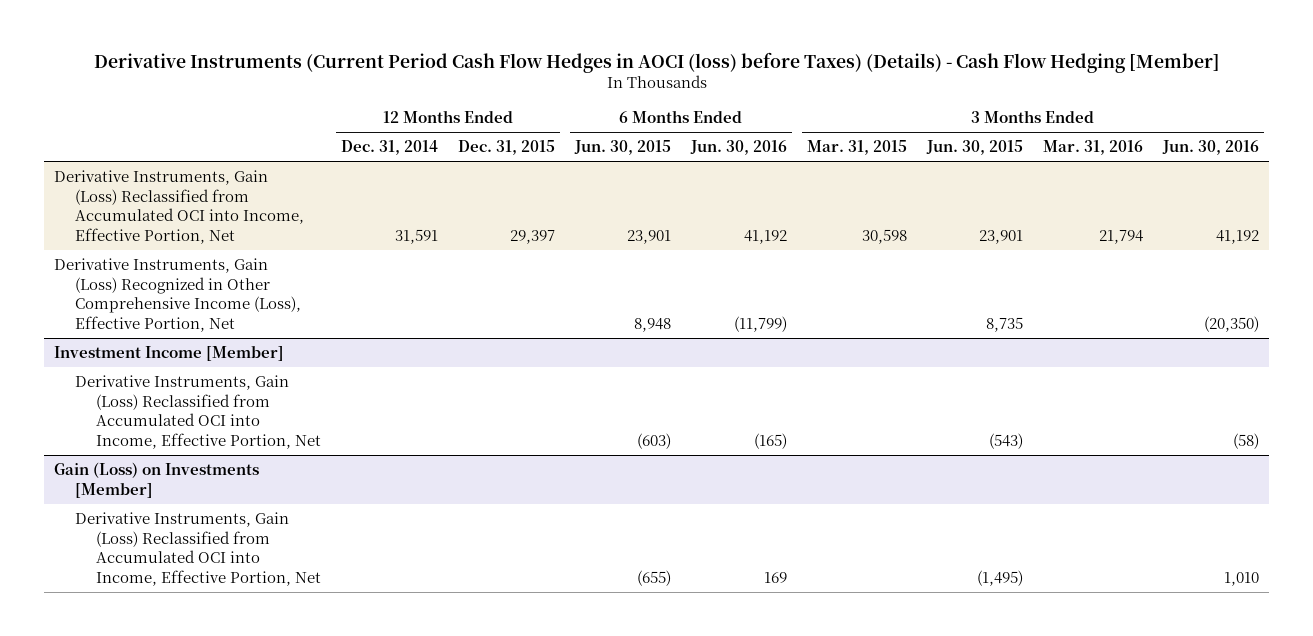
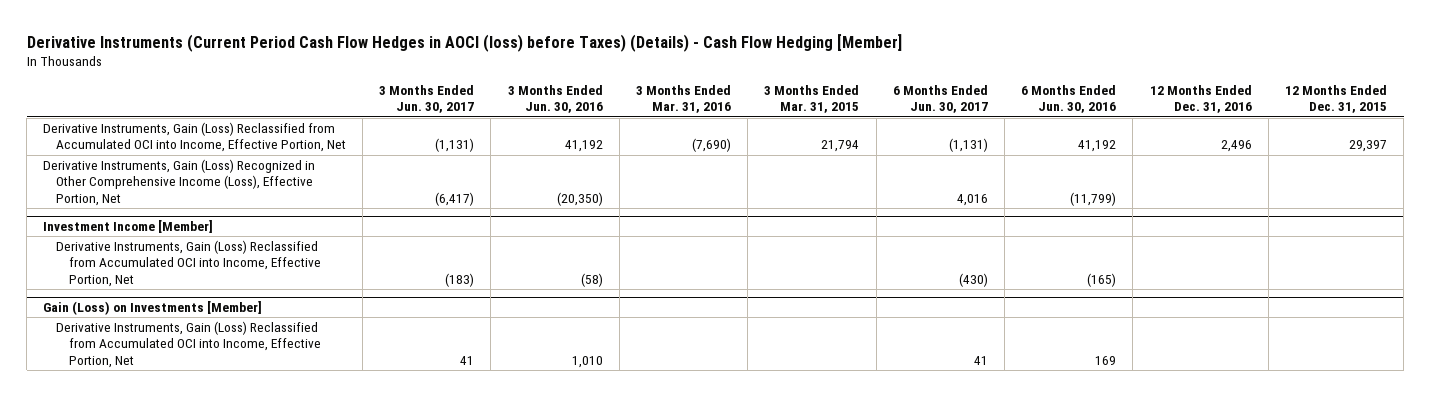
[340,140,438,156] Dec. 31, 2014 -> none
[573,140,671,156] Jun. 30, 2015 -> none
[925,140,1023,156] Jun. 30, 2015 -> none
none -> [379,85,475,114] 3 Months Ended Jun. 30, 2017
none -> [892,85,988,114] 6 Months Ended Jun. 30, 2017
none -> [1149,85,1252,114] 12 Months Ended Dec. 31, 2016
[861,228,907,244] 30,598 -> [821,140,860,153] 21,794
[1098,229,1143,244] 21,794 -> [692,138,732,153] (7,690)

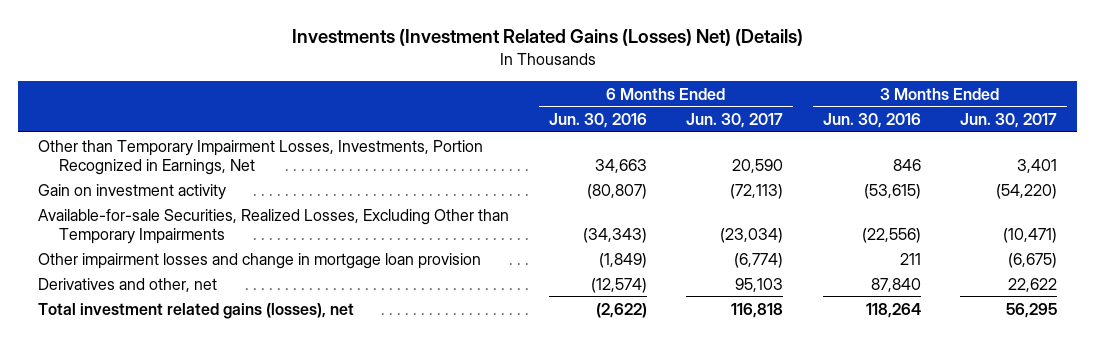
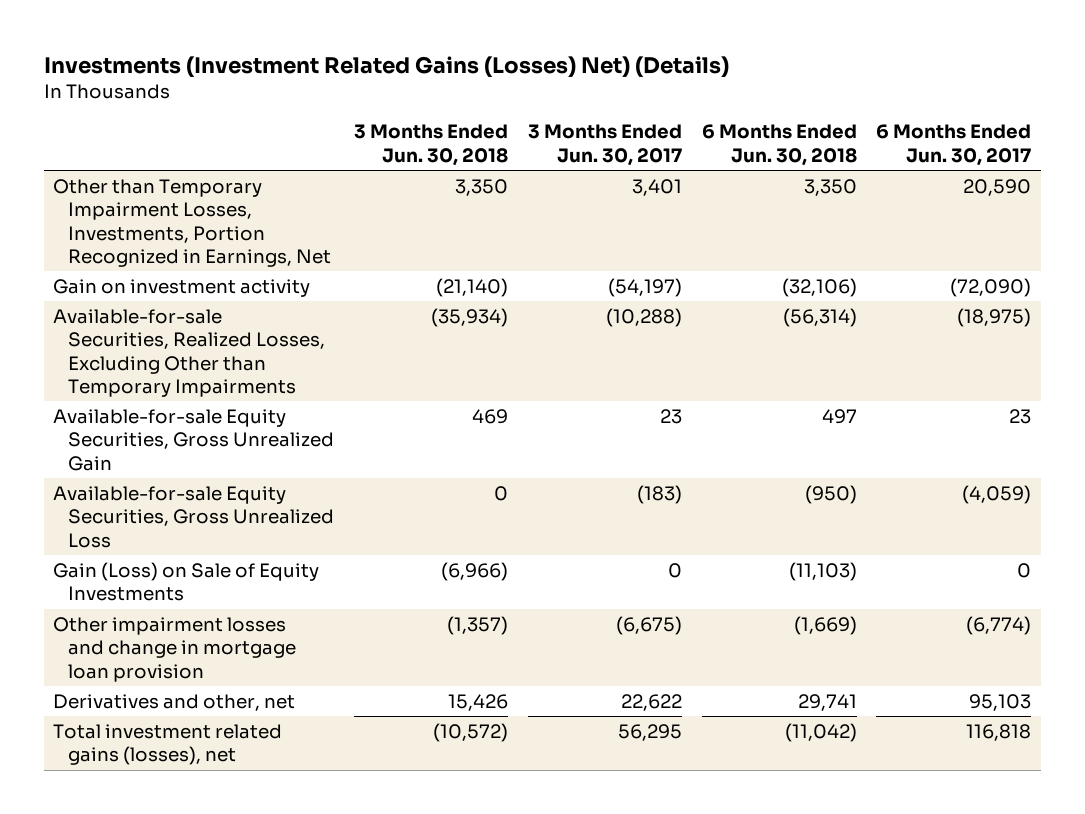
[548,113,647,129] Jun. 30, 2016 -> none
[822,113,921,129] Jun. 30, 2016 -> none
none -> [353,124,508,166] 3 Months Ended Jun. 30, 2018
none -> [701,124,857,166] 6 Months Ended Jun. 30, 2018
[730,183,784,199] (72,113) -> [950,277,1032,297] (72,090)
[996,183,1058,199] (54,220) -> [607,277,682,297] (54,197)
[720,227,784,243] (23,034) -> [957,307,1032,327] (18,975)
[1003,227,1058,243] (10,471) -> [605,307,682,327] (10,288)
none -> [53,408,335,471] Available-for-sale Equity Securities, Gross Unrealized Gain
none -> [53,485,335,548] Available-for-sale Equity Securities, Gross Unrealized Loss
none -> [53,561,320,602] Gain (Loss) on Sale of Equity Investments

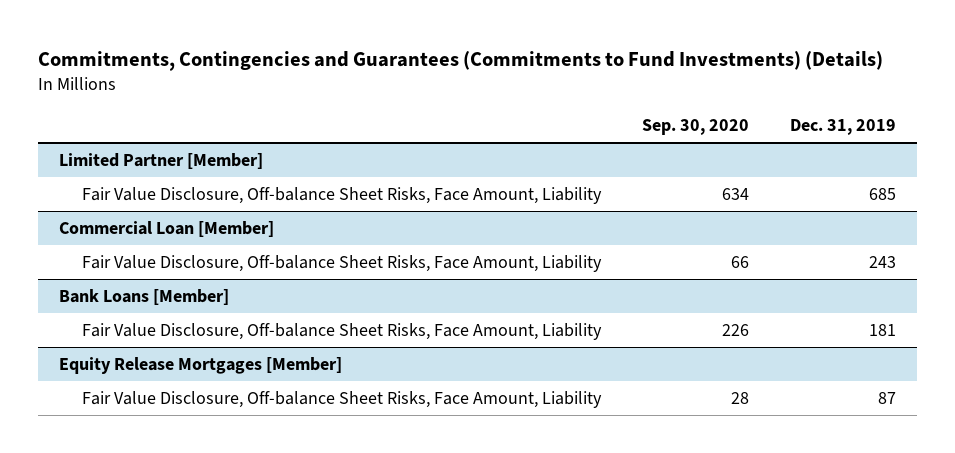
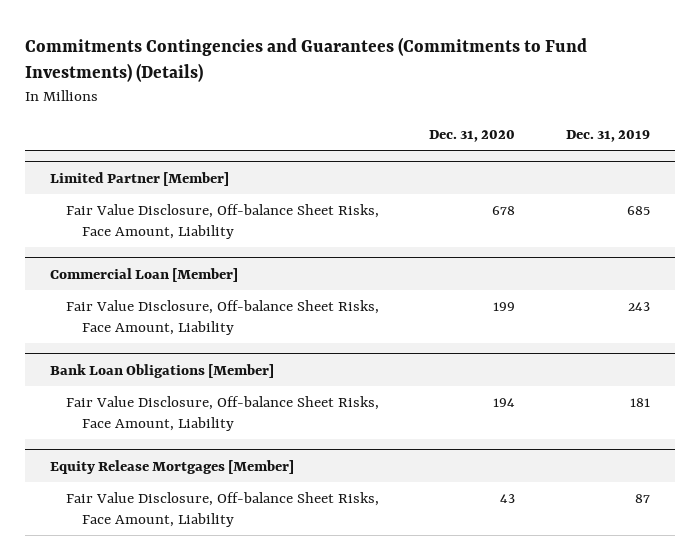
[38,50,884,71] Commitments, Contingencies and Guarantees (Commitments to Fund Investments) (Details) -> [25,36,588,83] Commitments Contingencies and Guarantees (Commitments to Fund Investments) (Details)
[642,118,750,135] Sep. 30, 2020 -> none
none -> [429,130,516,143] Dec. 31, 2020
[58,289,229,306] Bank Loans [Member] -> [50,363,275,378] Bank Loan Obligations [Member]

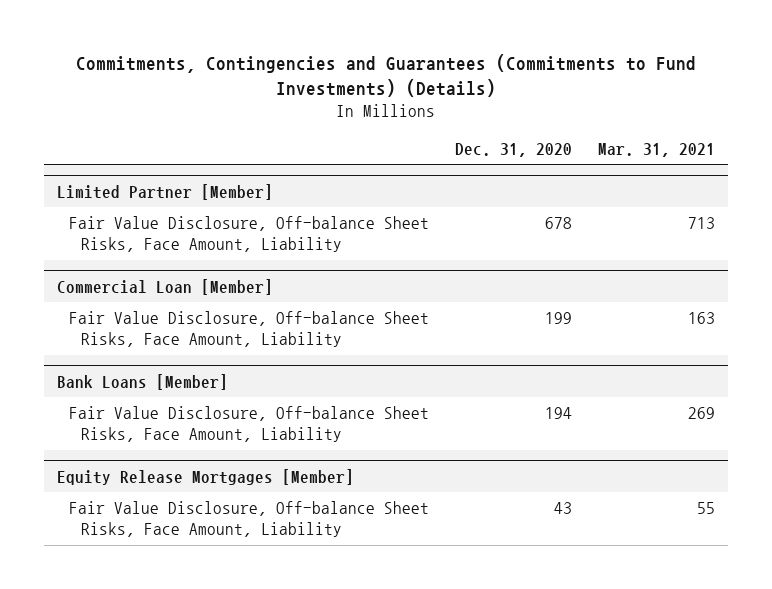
[25,36,588,83] Commitments Contingencies and Guarantees (Commitments to Fund Investments) (Details) -> [76,54,697,98] Commitments, Contingencies and Guarantees (Commitments to Fund Investments) (Details)
[565,130,650,143] Dec. 31, 2019 -> none
none -> [598,142,716,157] Mar. 31, 2021
[50,363,275,378] Bank Loan Obligations [Member] -> [56,373,228,390] Bank Loans [Member]

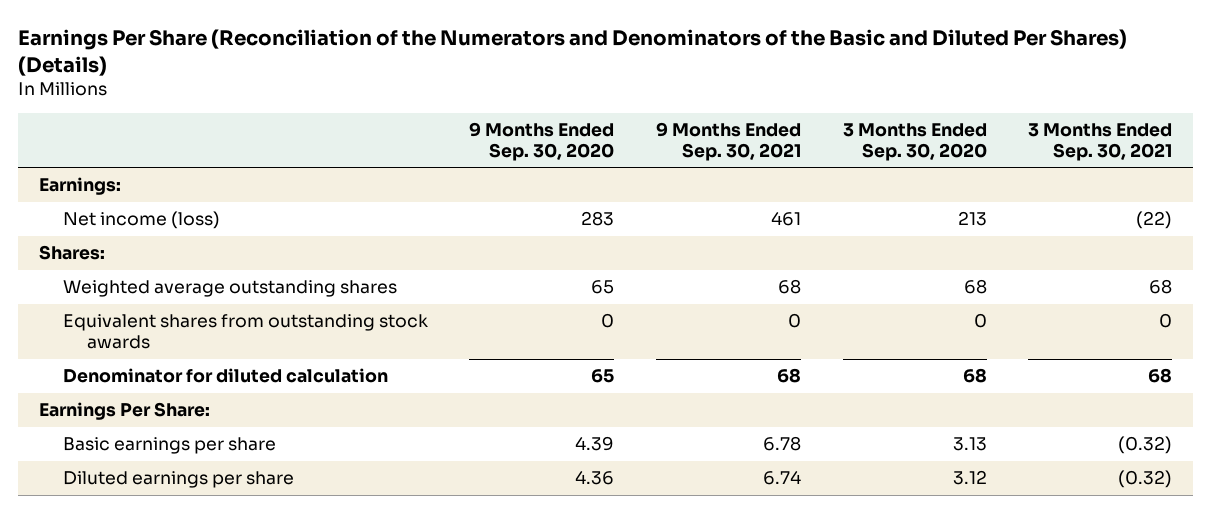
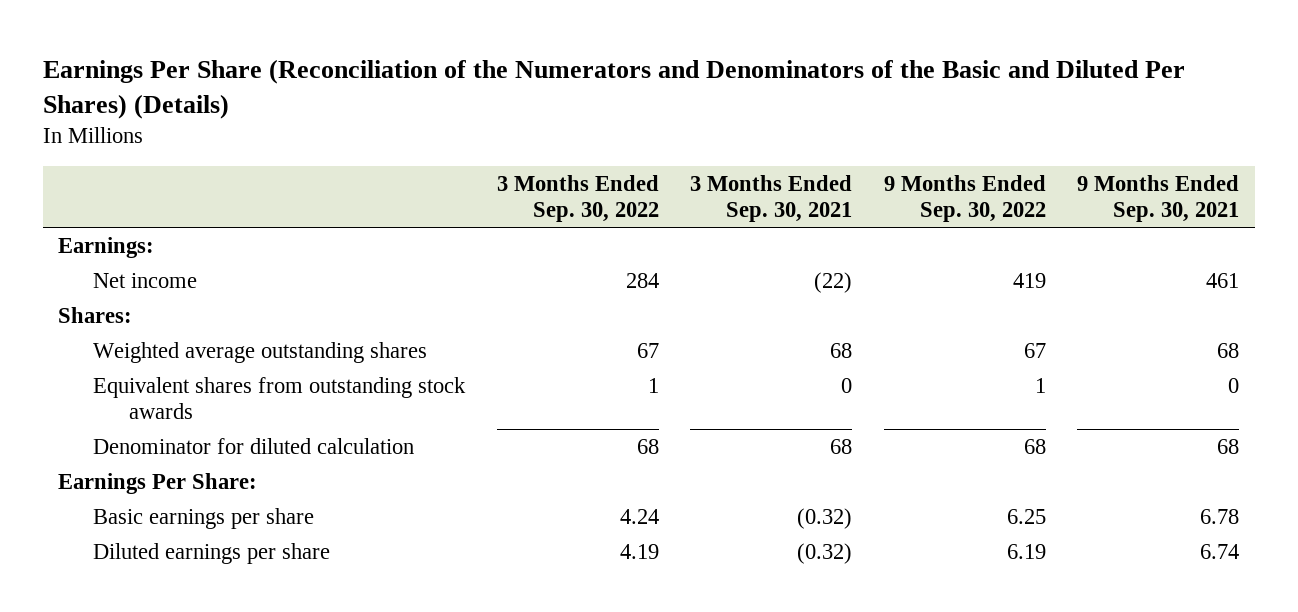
[469,121,615,161] 9 Months Ended Sep. 30, 2020 -> none
[842,122,987,161] 3 Months Ended Sep. 30, 2020 -> none
none -> [496,174,659,223] 3 Months Ended Sep. 30, 2022
none -> [883,174,1046,223] 9 Months Ended Sep. 30, 2022
[62,211,220,230] Net income (loss) -> [93,272,198,288] Net income

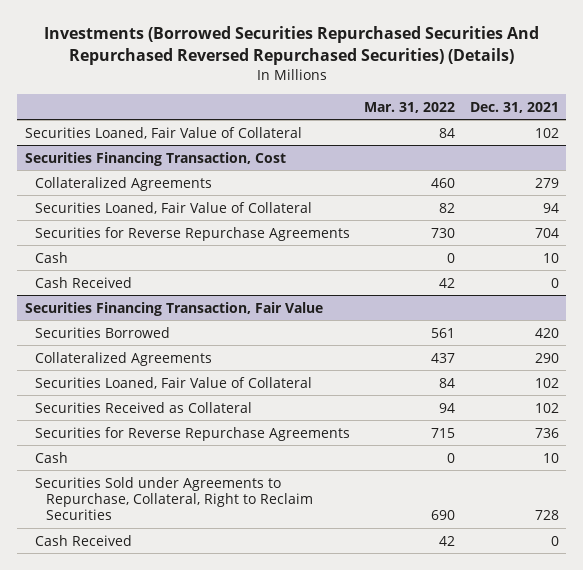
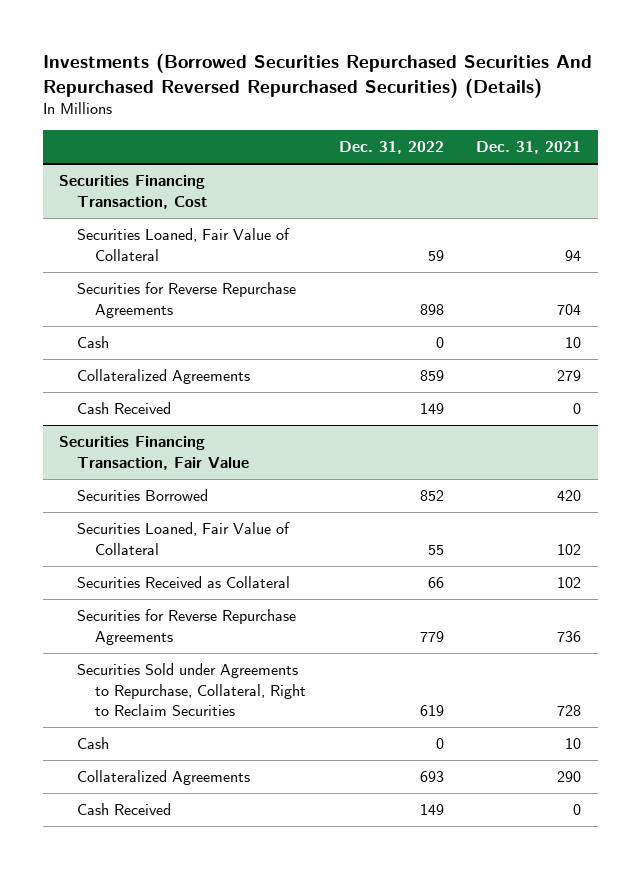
[364,101,456,113] Mar. 31, 2022 -> none
none -> [338,141,444,155] Dec. 31, 2022
[24,126,302,139] Securities Loaned, Fair Value of Collateral -> none
[35,176,213,191] Collateralized Agreements -> [77,369,251,385] Collateralized Agreements
[35,451,69,463] Cash -> [77,737,110,750] Cash
[35,351,213,366] Collateralized Agreements -> [77,770,251,786] Collateralized Agreements

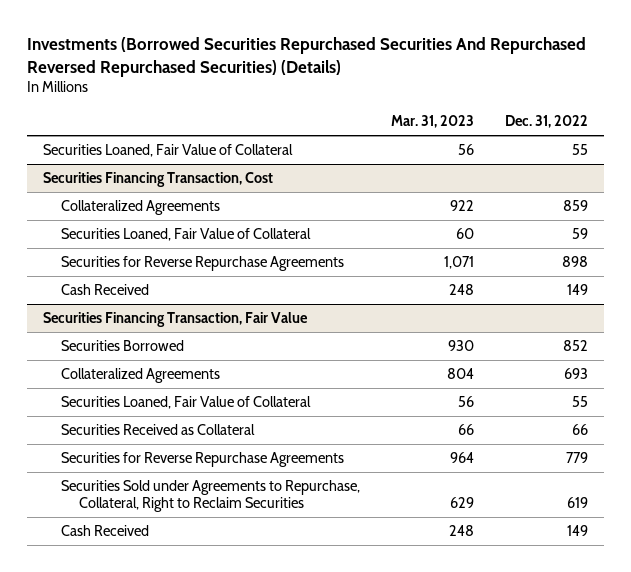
[476,141,582,155] Dec. 31, 2021 -> none
none -> [391,115,475,129] Mar. 31, 2023
none -> [42,144,293,158] Securities Loaned, Fair Value of Collateral
[77,369,251,385] Collateralized Agreements -> [61,200,221,216] Collateralized Agreements
[77,336,110,349] Cash -> none
[77,770,251,786] Collateralized Agreements -> [61,368,221,384] Collateralized Agreements
[77,737,110,750] Cash -> none

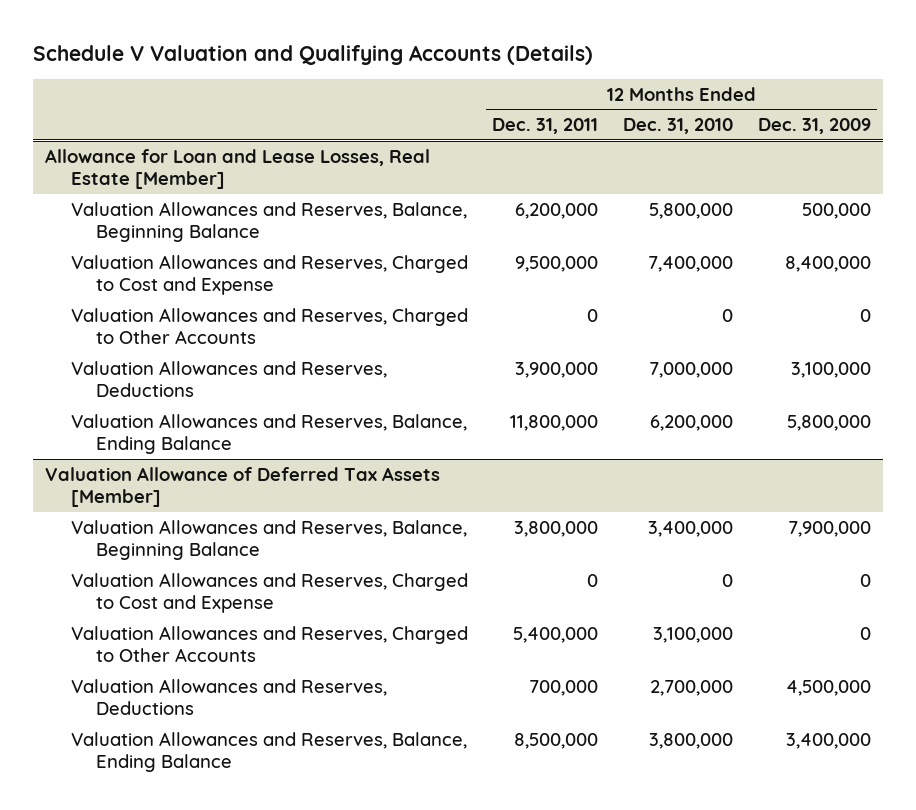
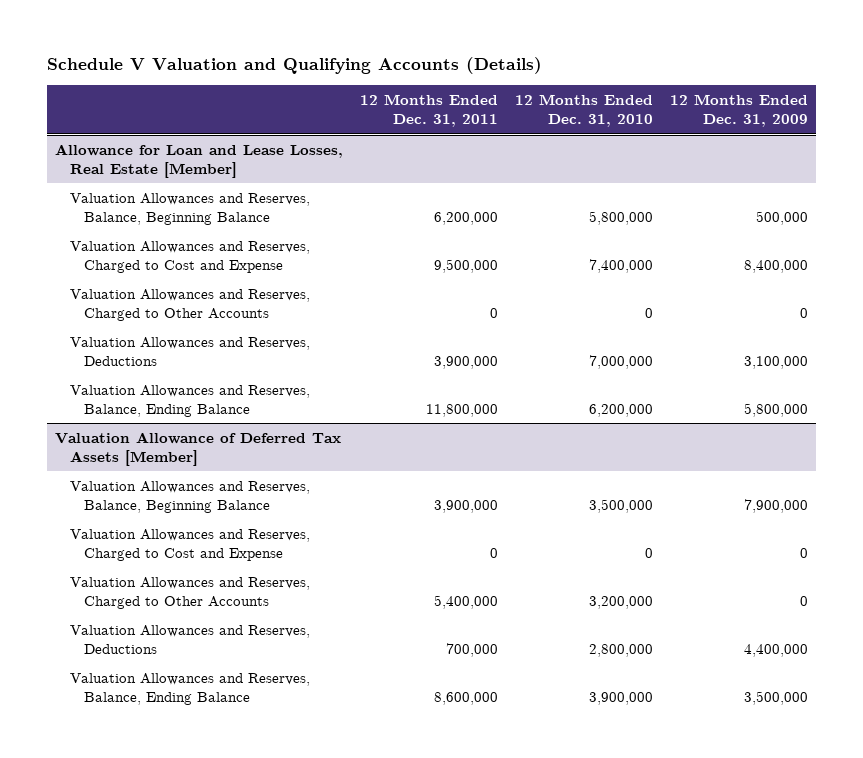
[514,520,599,537] 3,800,000 -> [434,500,499,514] 3,900,000
[648,520,734,537] 3,400,000 -> [588,499,653,514] 3,500,000
[653,626,734,643] 3,100,000 -> [588,596,653,610] 3,200,000
[650,679,734,696] 2,700,000 -> [588,644,653,658] 2,800,000
[785,679,871,696] 4,500,000 -> [743,644,808,658] 4,400,000
[514,732,599,749] 8,500,000 -> [434,692,499,706] 8,600,000
[649,732,734,749] 3,800,000 -> [588,692,653,706] 3,900,000
[785,732,871,749] 3,400,000 -> [743,691,808,706] 3,500,000

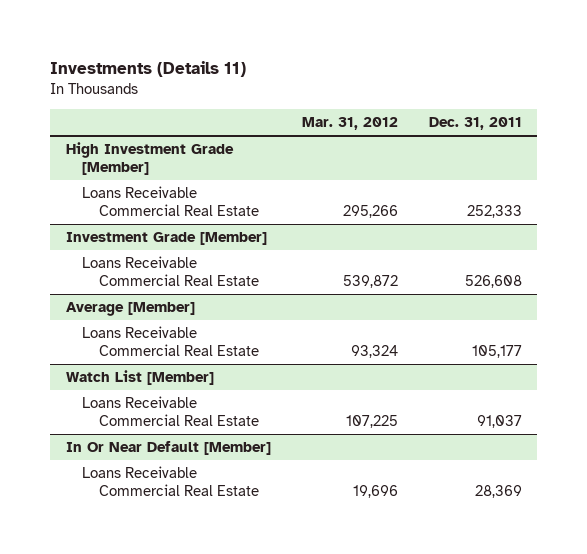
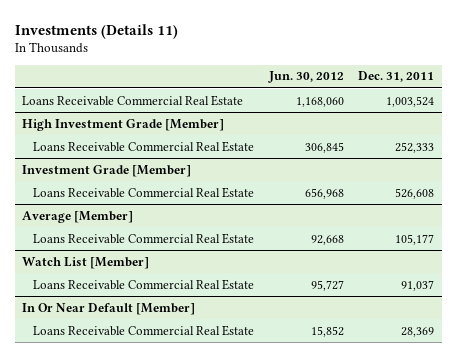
[301,117,398,131] Mar. 31, 2012 -> none
none -> [267,71,344,84] Jun. 30, 2012
none -> [21,94,243,106] Loans Receivable Commercial Real Estate

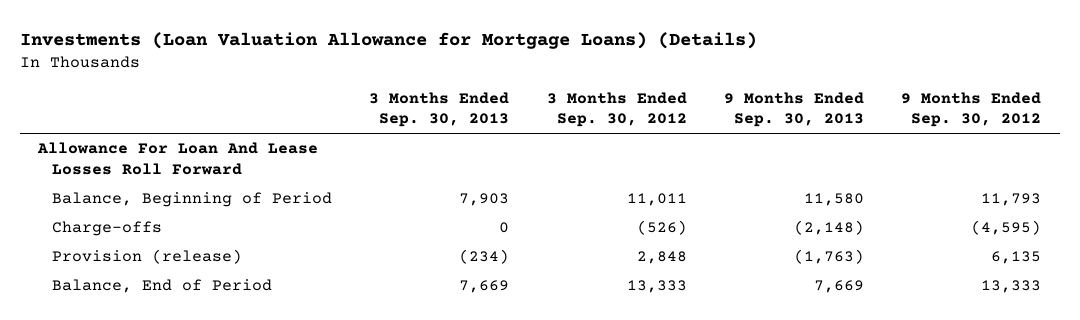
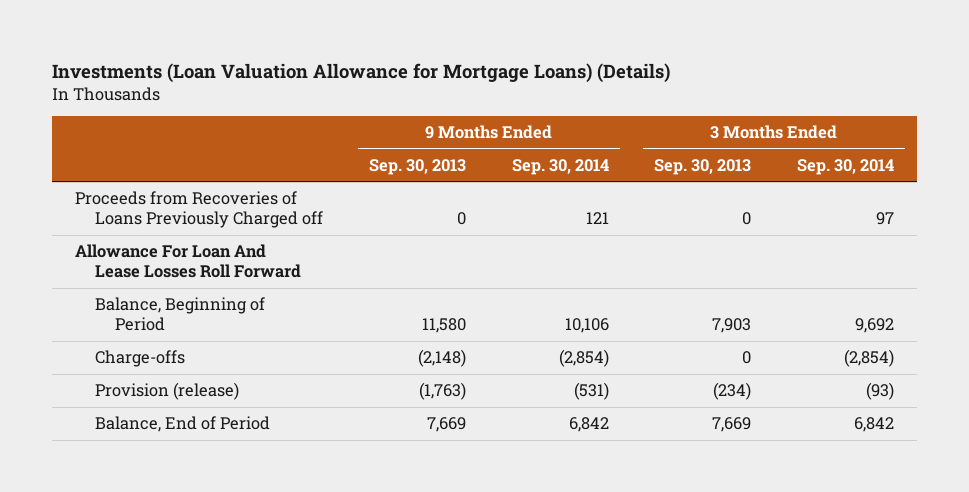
[546,91,687,128] 3 Months Ended Sep. 30, 2012 -> none
[901,91,1042,128] 9 Months Ended Sep. 30, 2012 -> none
none -> [511,158,609,175] Sep. 30, 2014
none -> [796,158,894,175] Sep. 30, 2014
none -> [75,191,324,229] Proceeds from Recoveries of Loans Previously Charged off

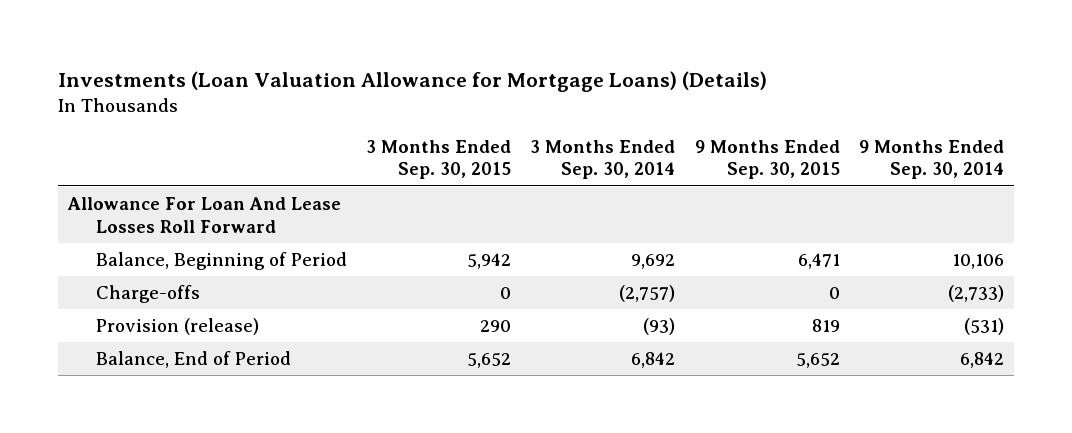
[368,158,466,175] Sep. 30, 2013 -> none
[654,158,752,175] Sep. 30, 2013 -> none
none -> [366,139,512,180] 3 Months Ended Sep. 30, 2015
none -> [694,139,840,180] 9 Months Ended Sep. 30, 2015
[75,191,324,229] Proceeds from Recoveries of Loans Previously Charged off -> none
[558,349,609,368] (2,854) -> [948,284,1005,302] (2,733)
[843,349,894,368] (2,854) -> [619,284,676,302] (2,757)

